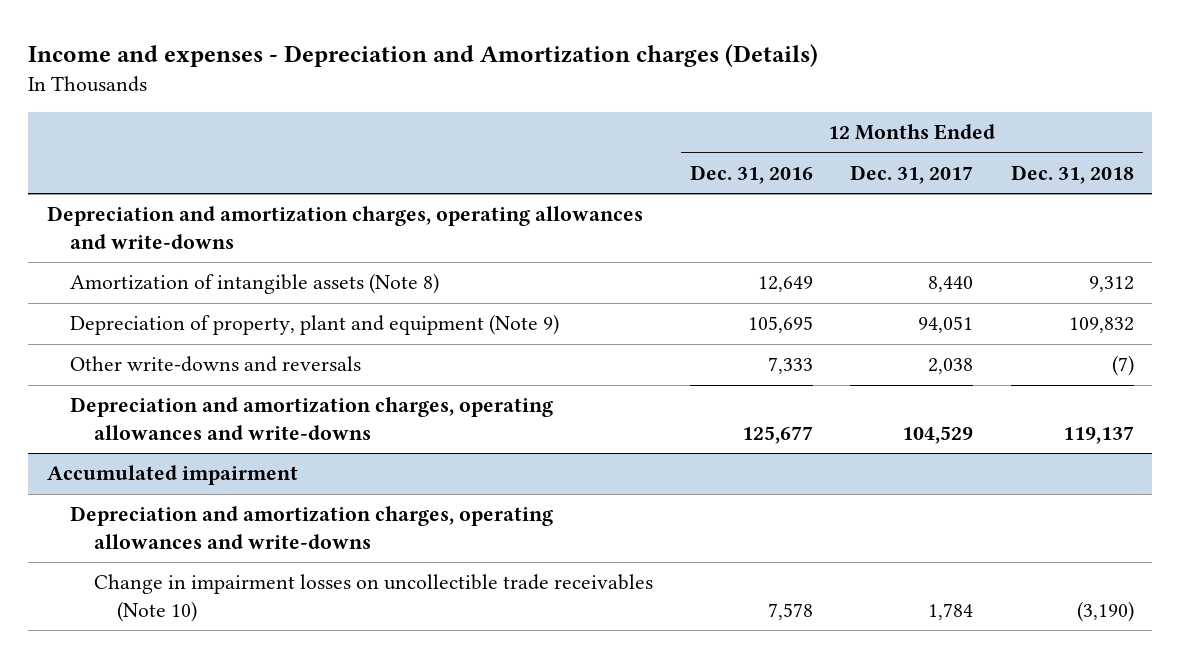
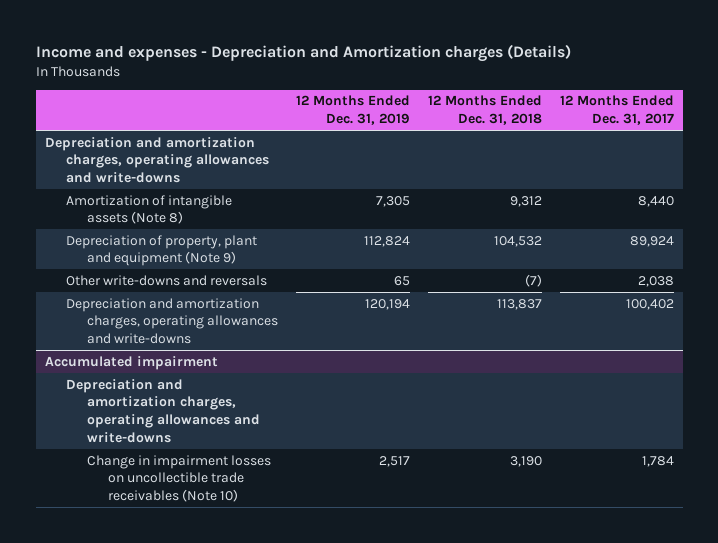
[690,165,814,185] Dec. 31, 2016 -> none
none -> [295,95,410,126] 12 Months Ended Dec. 31, 2019
[918,316,974,334] 94,051 -> [629,235,674,247] 89,924
[1068,317,1134,334] 109,832 -> [493,235,542,247] 104,532
[902,425,974,444] 104,529 -> [625,298,674,310] 100,402
[1062,425,1134,444] 119,137 -> [496,298,542,310] 113,837
[1076,600,1134,622] (3,190) -> [509,455,542,467] 3,190

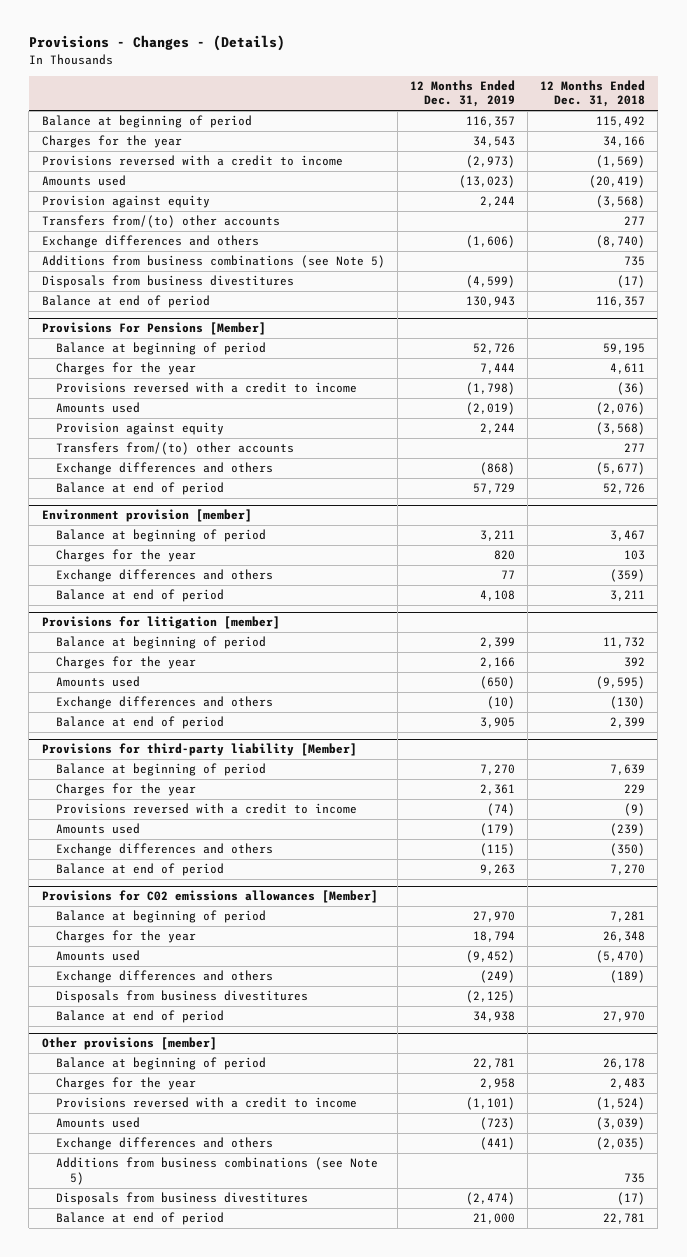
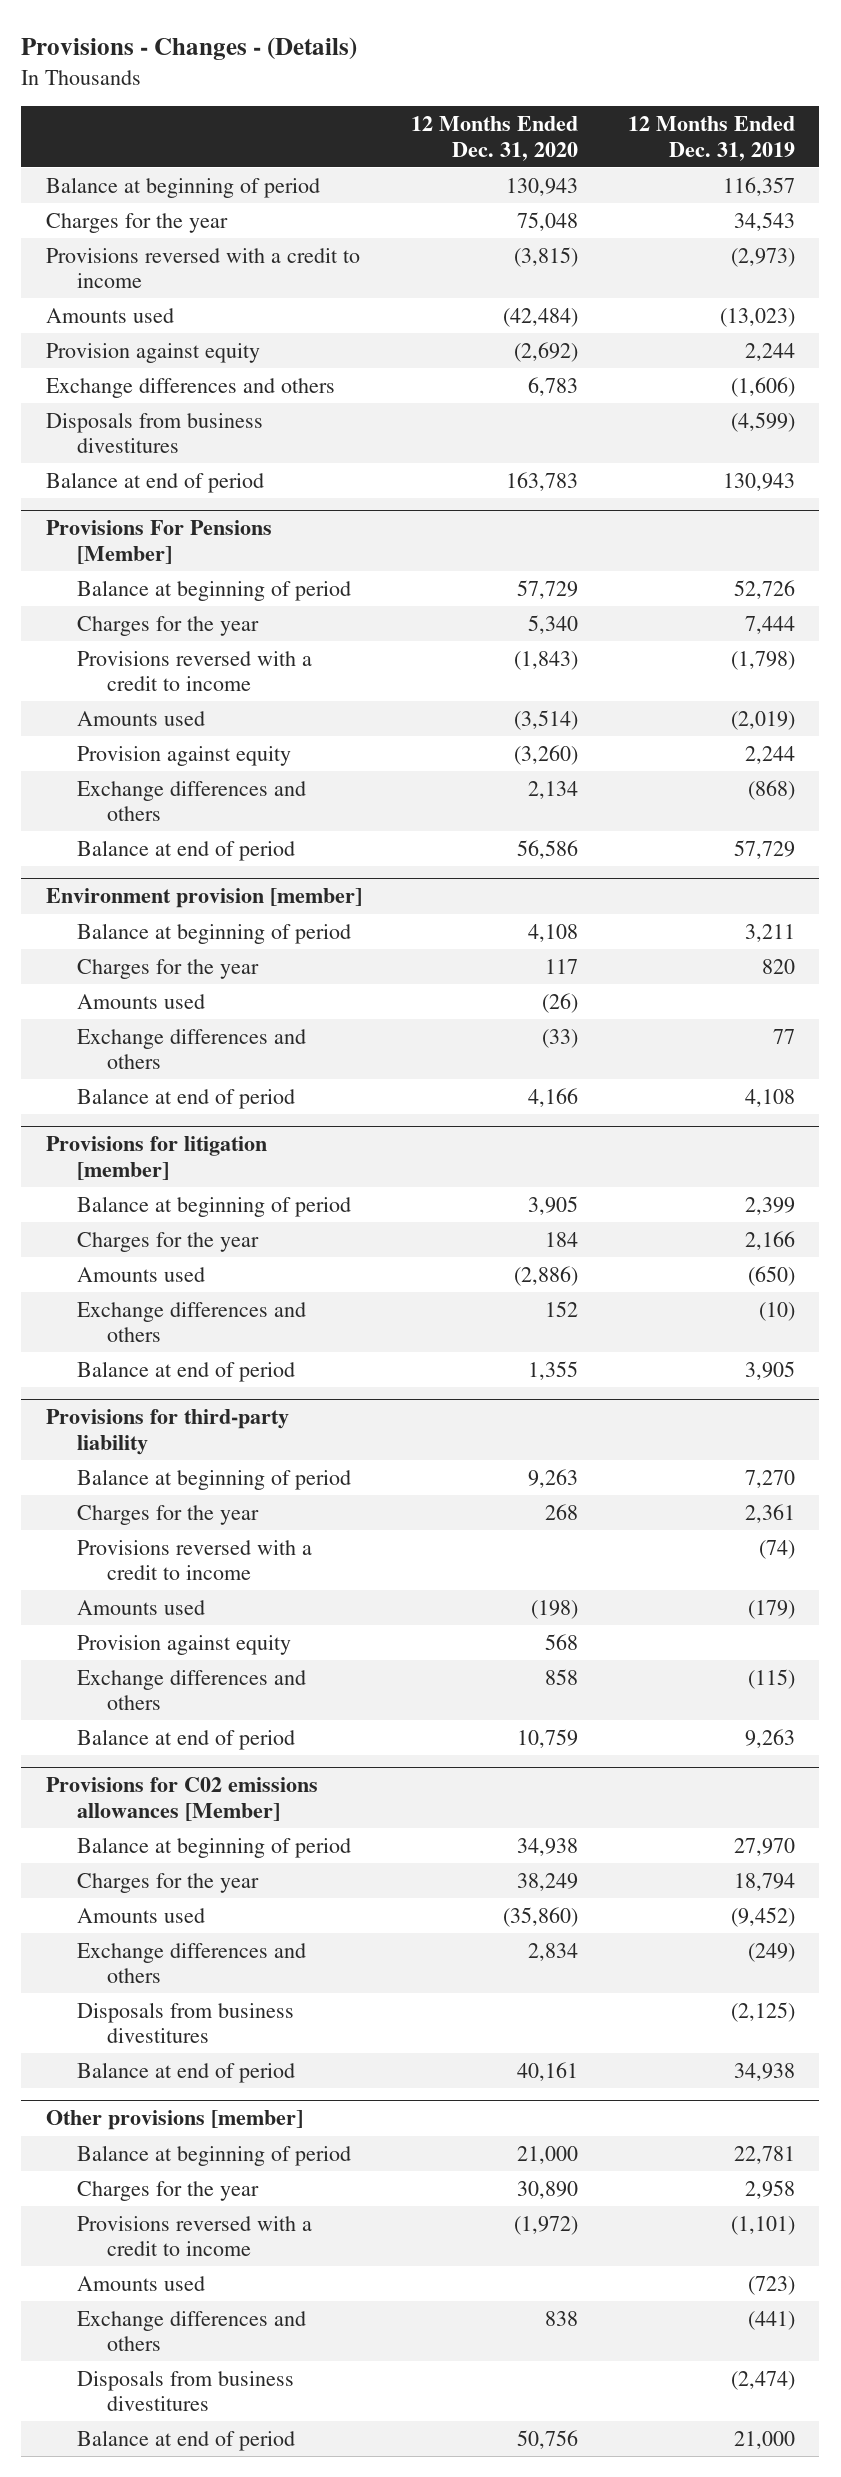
[540,80,646,108] 12 Months Ended Dec. 31, 2018 -> none
none -> [411,116,579,161] 12 Months Ended Dec. 31, 2020
[41,215,280,229] Transfers from/(to) other accounts -> none
[41,255,385,269] Additions from business combinations (see Note 5) -> none
[55,442,294,456] Transfers from/(to) other accounts -> none
none -> [76,993,205,1009] Amounts used
[41,743,357,757] Provisions for third-party liability [Member] -> [45,1409,289,1455] Provisions for third-party liability
none -> [76,1634,291,1655] Provision against equity
[55,1157,378,1185] Additions from business combinations (see Note 5) -> none

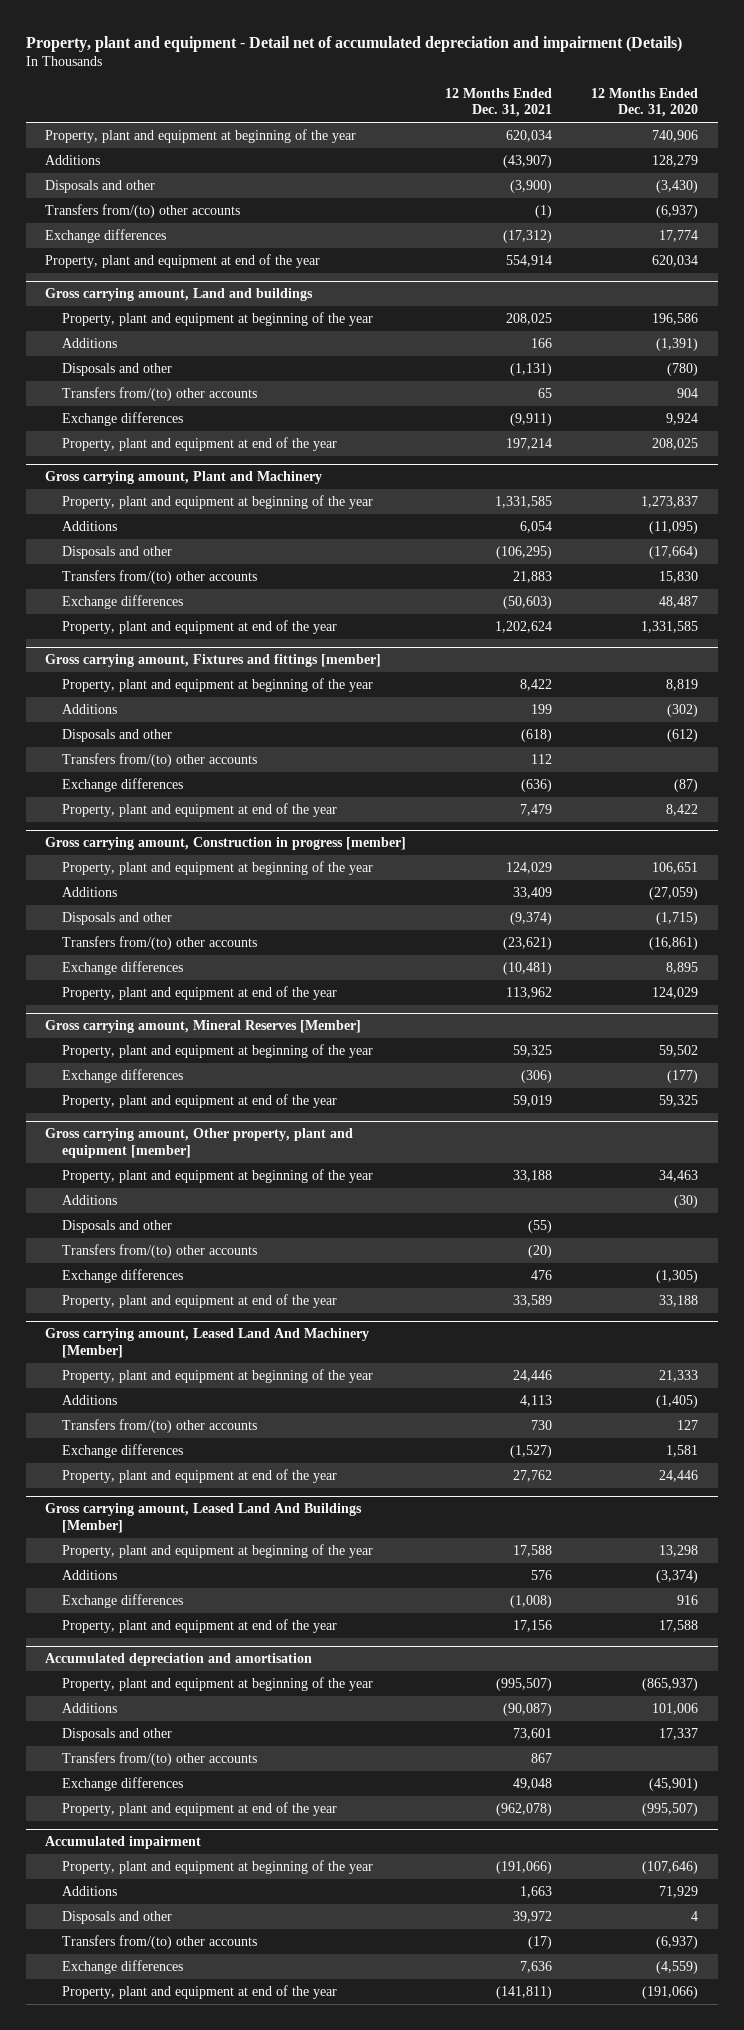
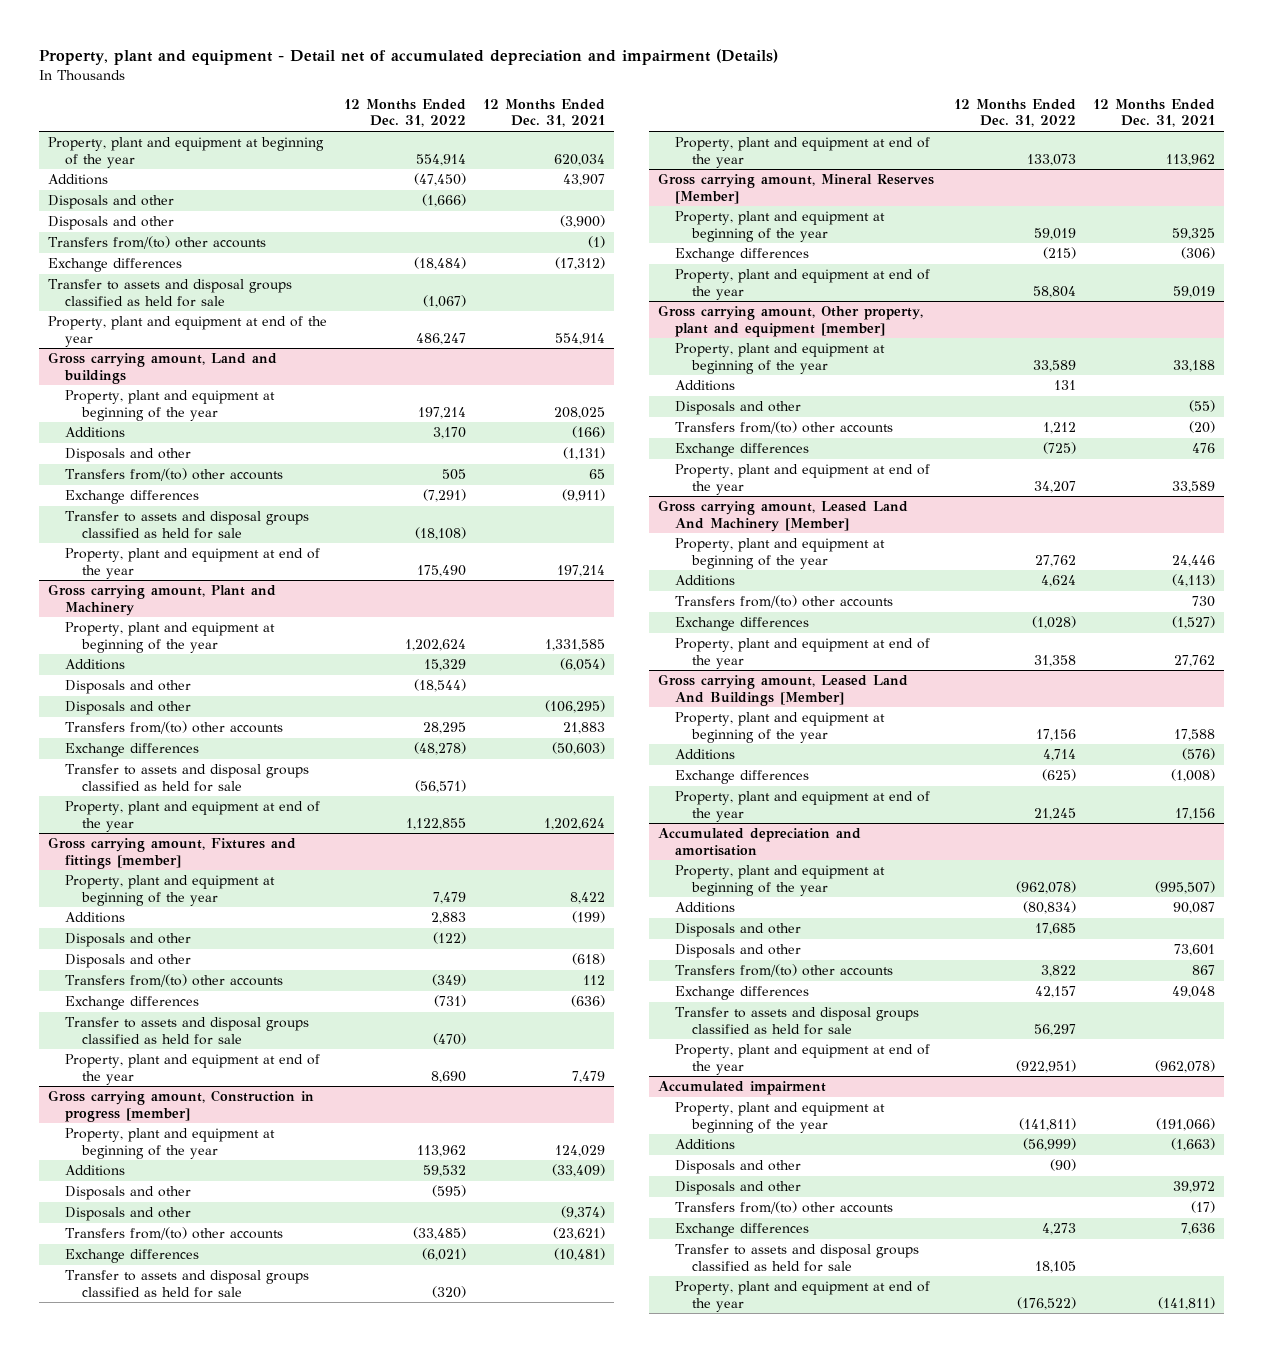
[591,87,699,118] 12 Months Ended Dec. 31, 2020 -> none
none -> [344,98,467,128] 12 Months Ended Dec. 31, 2022
[503,155,553,169] (43,907) -> [563,174,606,187] 43,907
none -> [47,195,174,210] Disposals and other
none -> [47,279,292,307] Transfer to assets and disposal groups classified as held for sale
[531,338,553,349] 166 -> [572,426,606,439] (166)
none -> [64,511,309,539] Transfer to assets and disposal groups classified as held for sale
[520,521,553,534] 6,054 -> [560,658,606,672] (6,054)
none -> [64,680,191,695] Disposals and other
none -> [64,764,309,792] Transfer to assets and disposal groups classified as held for sale
[531,704,553,715] 199 -> [572,911,606,924] (199)
none -> [64,933,191,948] Disposals and other
none -> [64,1017,309,1045] Transfer to assets and disposal groups classified as held for sale
[513,887,553,900] 33,409 -> [552,1164,606,1178] (33,409)
none -> [64,1186,191,1201] Disposals and other
none -> [64,1270,309,1298] Transfer to assets and disposal groups classified as held for sale
[520,1395,553,1408] 4,113 -> [1172,574,1216,588] (4,113)
[531,1570,553,1581] 576 -> [1182,748,1216,761] (576)
[503,1703,553,1717] (90,087) -> [1173,902,1216,915] 90,087
none -> [674,923,801,938] Disposals and other
none -> [674,1007,919,1035] Transfer to assets and disposal groups classified as held for sale
[520,1886,553,1899] 1,663 -> [1171,1138,1216,1152] (1,663)
none -> [674,1160,801,1175] Disposals and other
none -> [674,1244,919,1272] Transfer to assets and disposal groups classified as held for sale

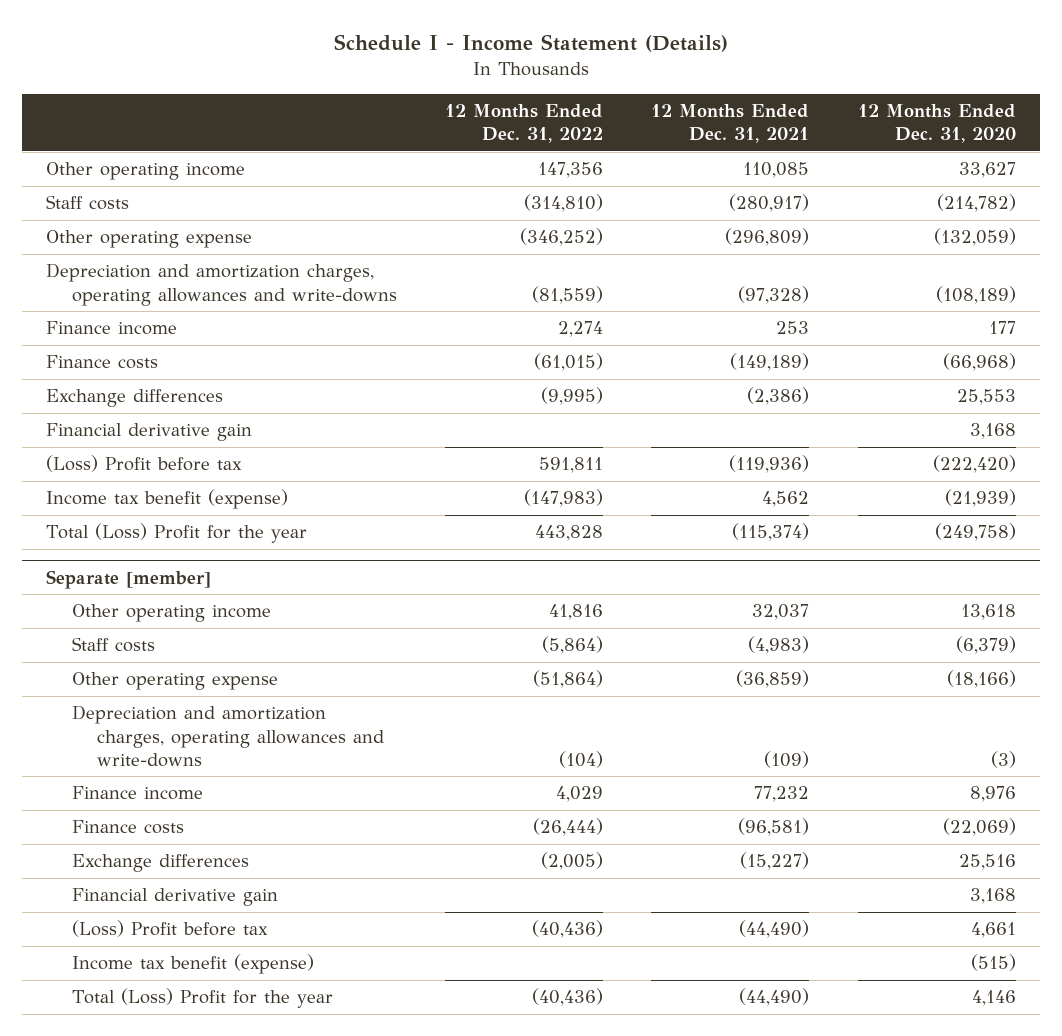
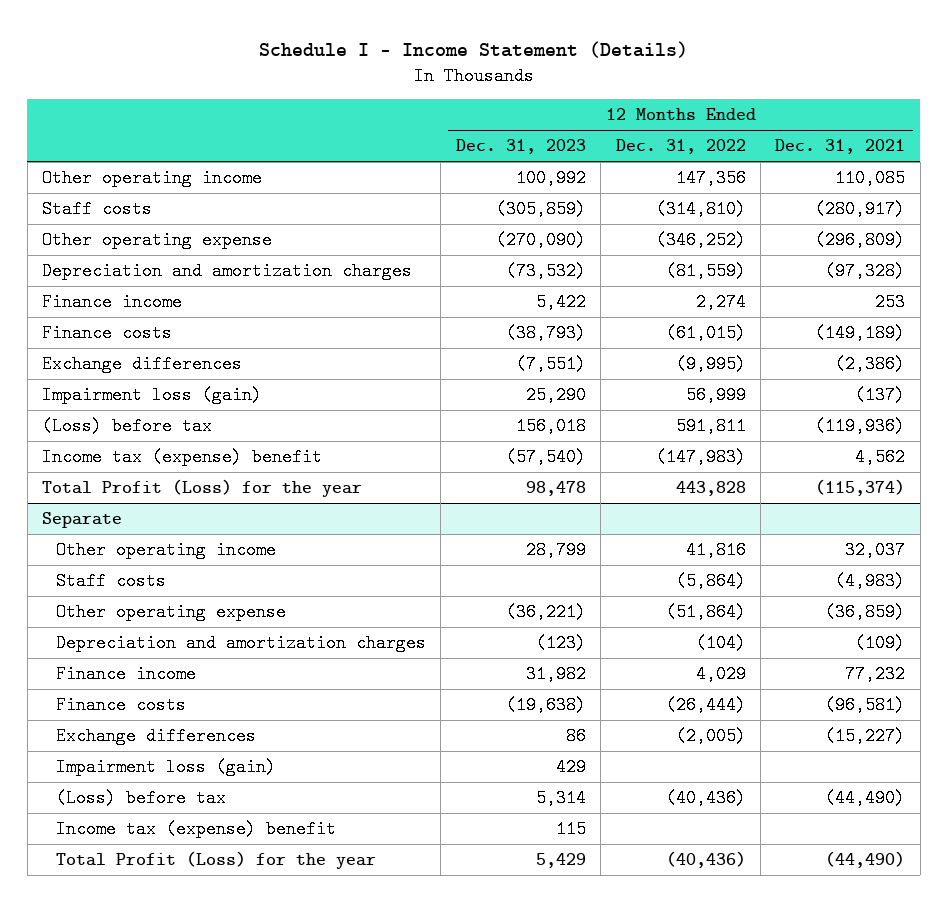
[857,103,1016,144] 12 Months Ended Dec. 31, 2020 -> none
none -> [455,139,586,155] Dec. 31, 2023
[46,263,397,306] Depreciation and amortization charges, operating allowances and write-downs -> [42,262,413,281] Depreciation and amortization charges
[46,423,253,442] Financial derivative gain -> none
none -> [42,386,263,405] Impairment loss (gain)
[46,455,243,473] (Loss) Profit before tax -> [42,417,213,436] (Loss) before tax
[46,489,289,510] Income tax benefit (expense) -> [42,448,323,467] Income tax (expense) benefit
[46,523,308,544] Total (Loss) Profit for the year -> [42,479,363,498] Total Profit (Loss) for the year
[46,569,212,589] Separate [member] -> [42,512,123,529] Separate
[71,705,385,767] Depreciation and amortization charges, operating allowances and write-downs -> [55,634,426,653] Depreciation and amortization charges
[71,888,278,907] Financial derivative gain -> none
none -> [55,758,276,777] Impairment loss (gain)
[71,920,268,938] (Loss) Profit before tax -> [55,789,226,808] (Loss) before tax
[71,954,314,975] Income tax benefit (expense) -> [55,820,336,839] Income tax (expense) benefit
[71,988,333,1009] Total (Loss) Profit for the year -> [55,851,376,870] Total Profit (Loss) for the year

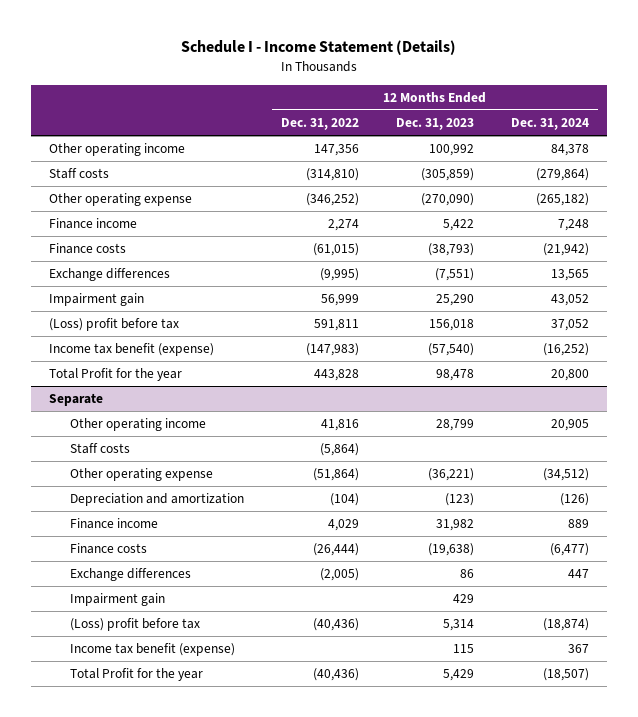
[775,139,906,155] Dec. 31, 2021 -> none
none -> [510,117,589,130] Dec. 31, 2024
[42,262,413,281] Depreciation and amortization charges -> none
[42,386,263,405] Impairment loss (gain) -> [49,293,145,307] Impairment gain
[42,417,213,436] (Loss) before tax -> [49,318,180,332] (Loss) profit before tax
[42,448,323,467] Income tax (expense) benefit -> [49,343,215,357] Income tax benefit (expense)
[42,479,363,498] Total Profit (Loss) for the year -> [49,368,183,382] Total Profit for the year
[55,634,426,653] Depreciation and amortization charges -> [70,493,245,507] Depreciation and amortization
[55,758,276,777] Impairment loss (gain) -> [70,593,166,607] Impairment gain
[55,789,226,808] (Loss) before tax -> [70,618,201,632] (Loss) profit before tax
[55,820,336,839] Income tax (expense) benefit -> [70,643,236,657] Income tax benefit (expense)
[55,851,376,870] Total Profit (Loss) for the year -> [70,668,204,682] Total Profit for the year

